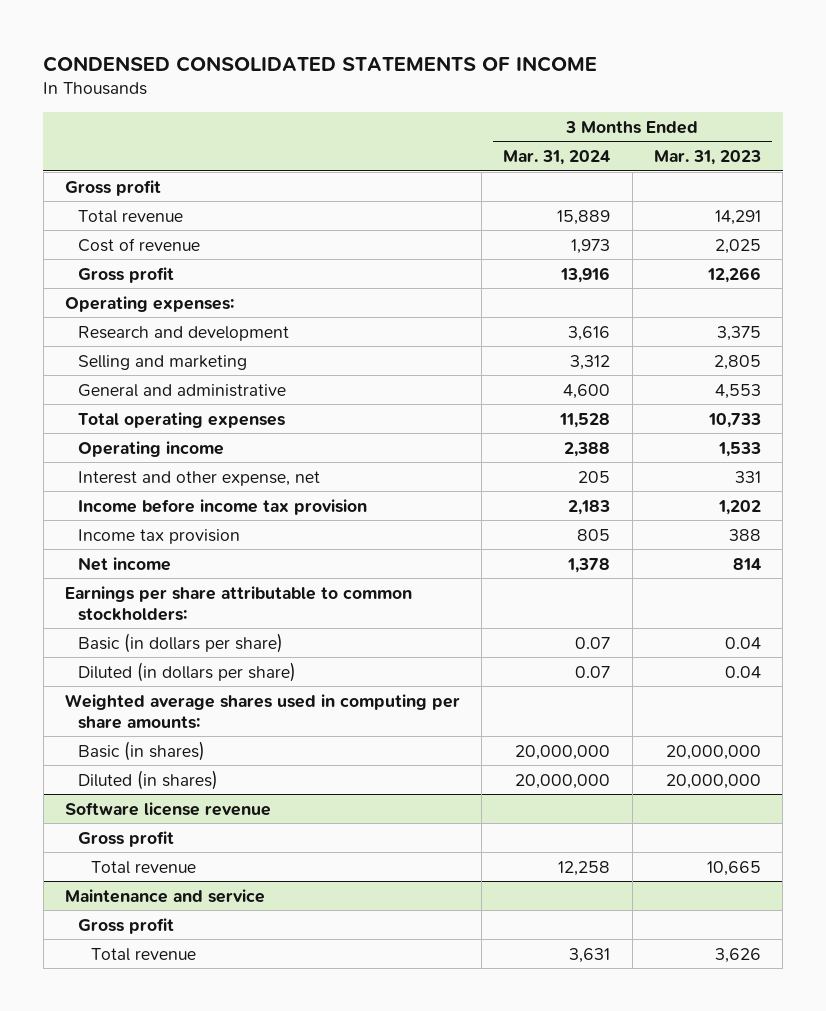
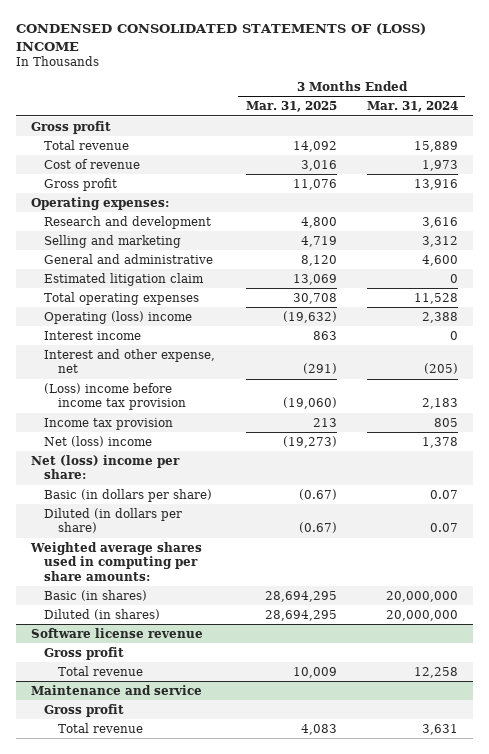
[43,55,598,72] CONDENSED CONSOLIDATED STATEMENTS OF INCOME -> [15,23,426,52] CONDENSED CONSOLIDATED STATEMENTS OF (LOSS) INCOME
[654,149,762,165] Mar. 31, 2023 -> none
none -> [245,101,337,113] Mar. 31, 2025
none -> [44,272,205,286] Estimated litigation claim
[77,440,224,457] Operating income -> [44,310,193,324] Operating (loss) income
none -> [44,330,142,340] Interest income
[578,470,611,483] 205 -> [423,363,458,375] (205)
[77,498,367,515] Income before income tax provision -> [44,382,186,411] (Loss) income before income tax provision
[77,556,171,571] Net income -> [44,435,153,447] Net (loss) income
[64,585,412,621] Earnings per share attributable to common stockholders: -> [30,454,180,480] Net (loss) income per share:

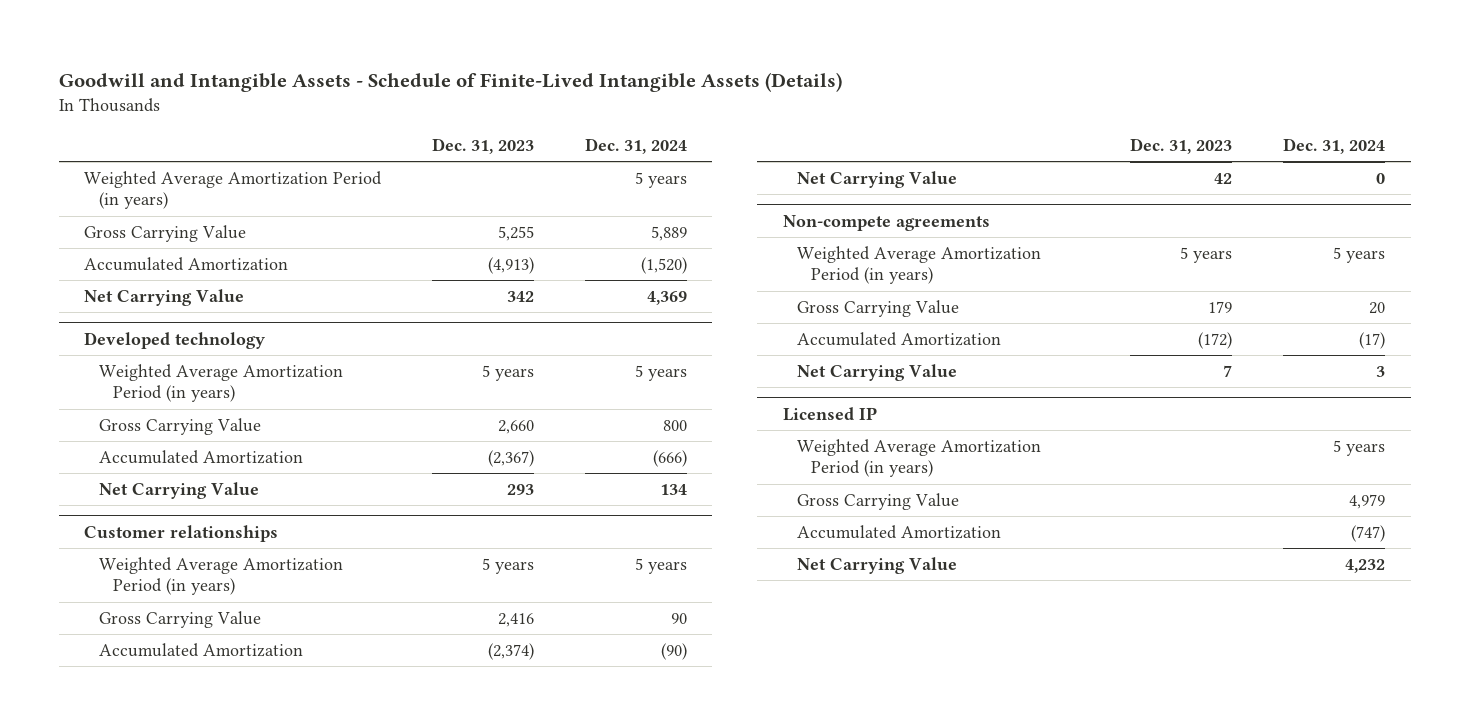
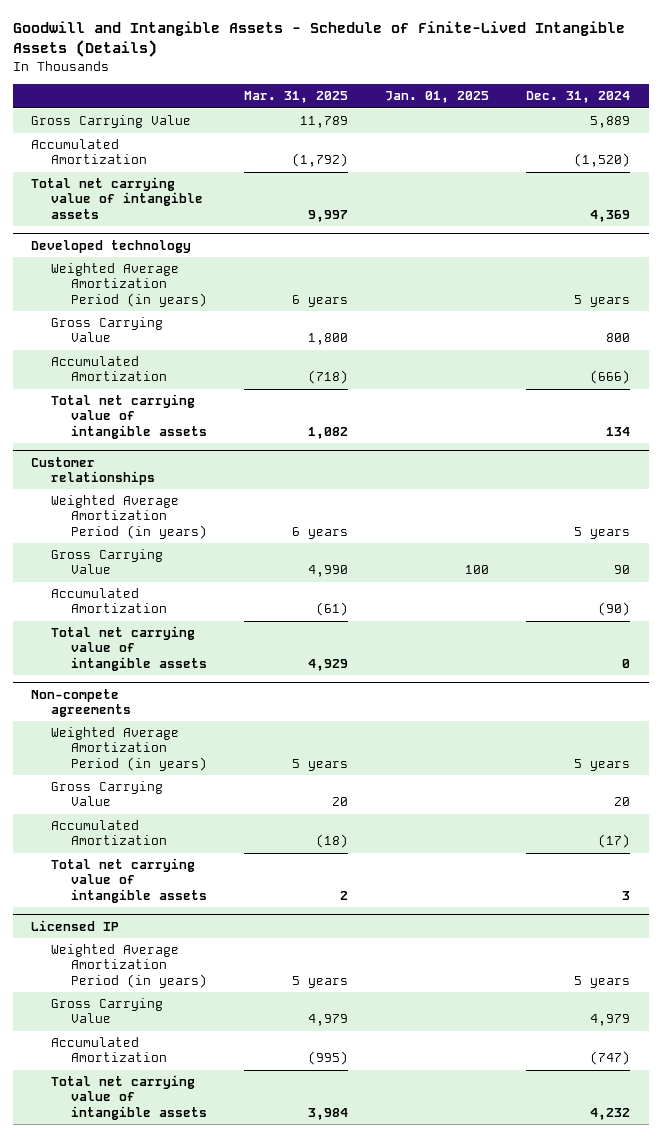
[432,137,535,154] Dec. 31, 2023 -> none
none -> [244,91,349,104] Mar. 31, 2025
none -> [385,91,490,104] Jan. 01, 2025
[84,170,383,210] Weighted Average Amortization Period (in years) -> none
[84,288,245,306] Net Carrying Value -> [31,177,204,219] Total net carrying value of intangible assets
[98,481,259,499] Net Carrying Value -> [51,394,208,439] Total net carrying value of intangible assets
[797,170,958,188] Net Carrying Value -> [51,626,208,671] Total net carrying value of intangible assets
[797,363,958,381] Net Carrying Value -> [51,858,208,903] Total net carrying value of intangible assets
[797,556,958,574] Net Carrying Value -> [51,1075,208,1120] Total net carrying value of intangible assets

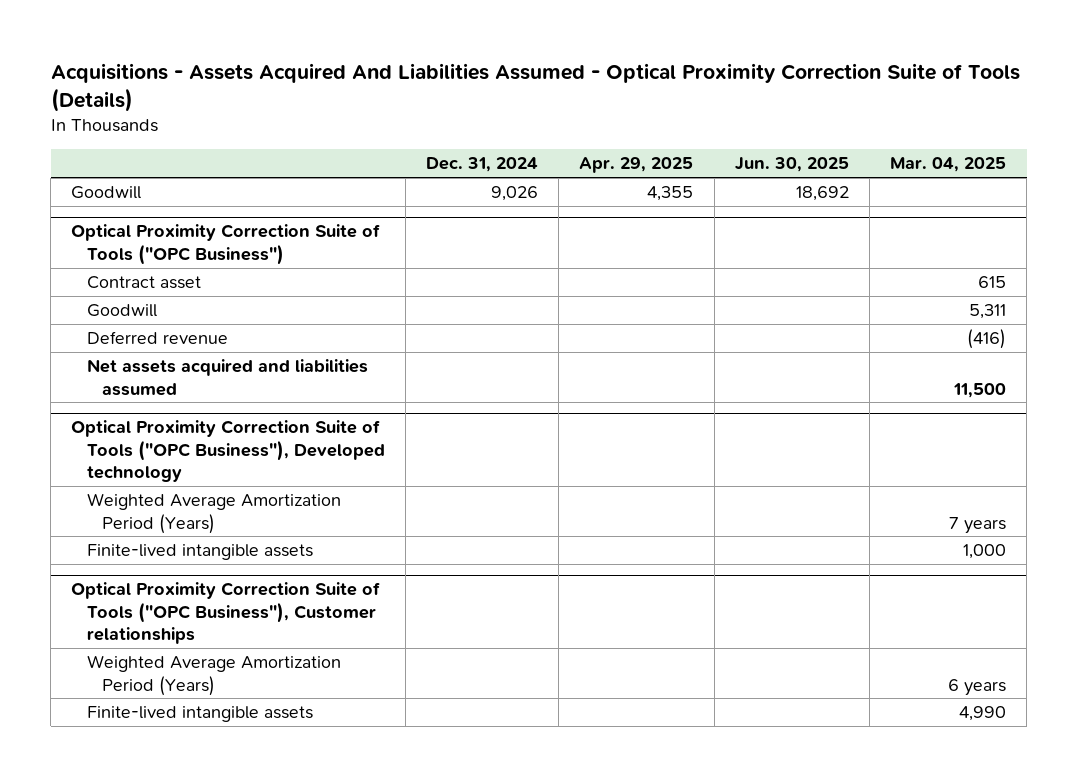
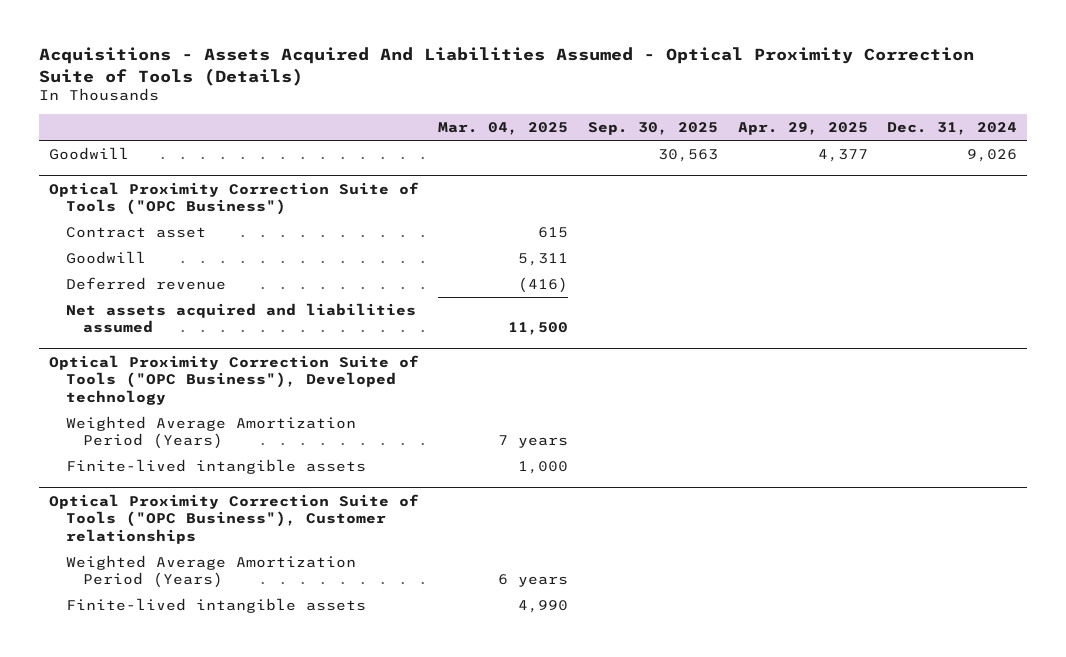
[734,157,849,173] Jun. 30, 2025 -> none
none -> [587,122,718,136] Sep. 30, 2025
[647,186,694,202] 4,355 -> [817,148,868,162] 4,377

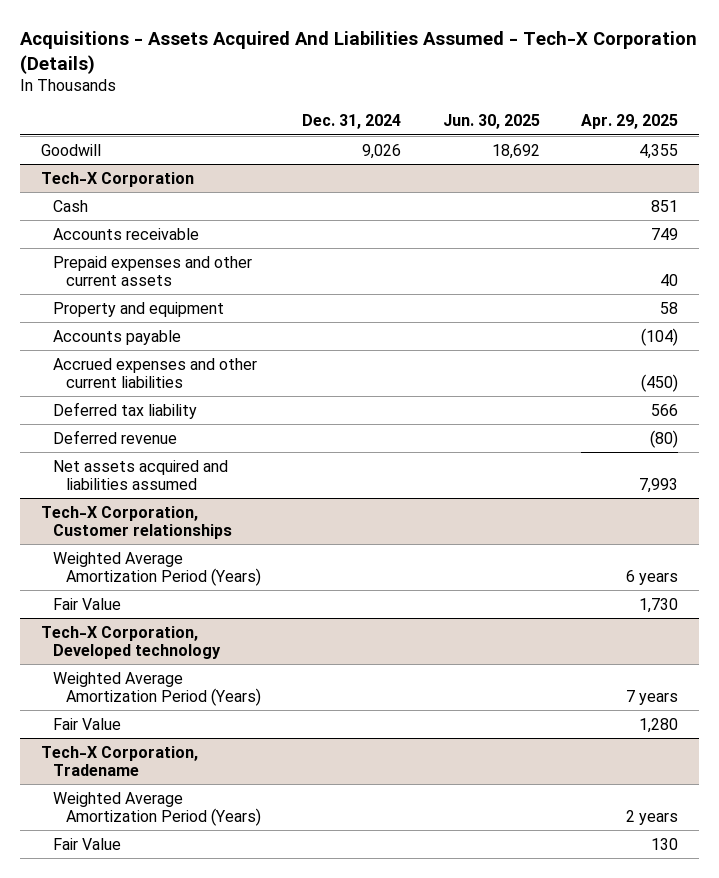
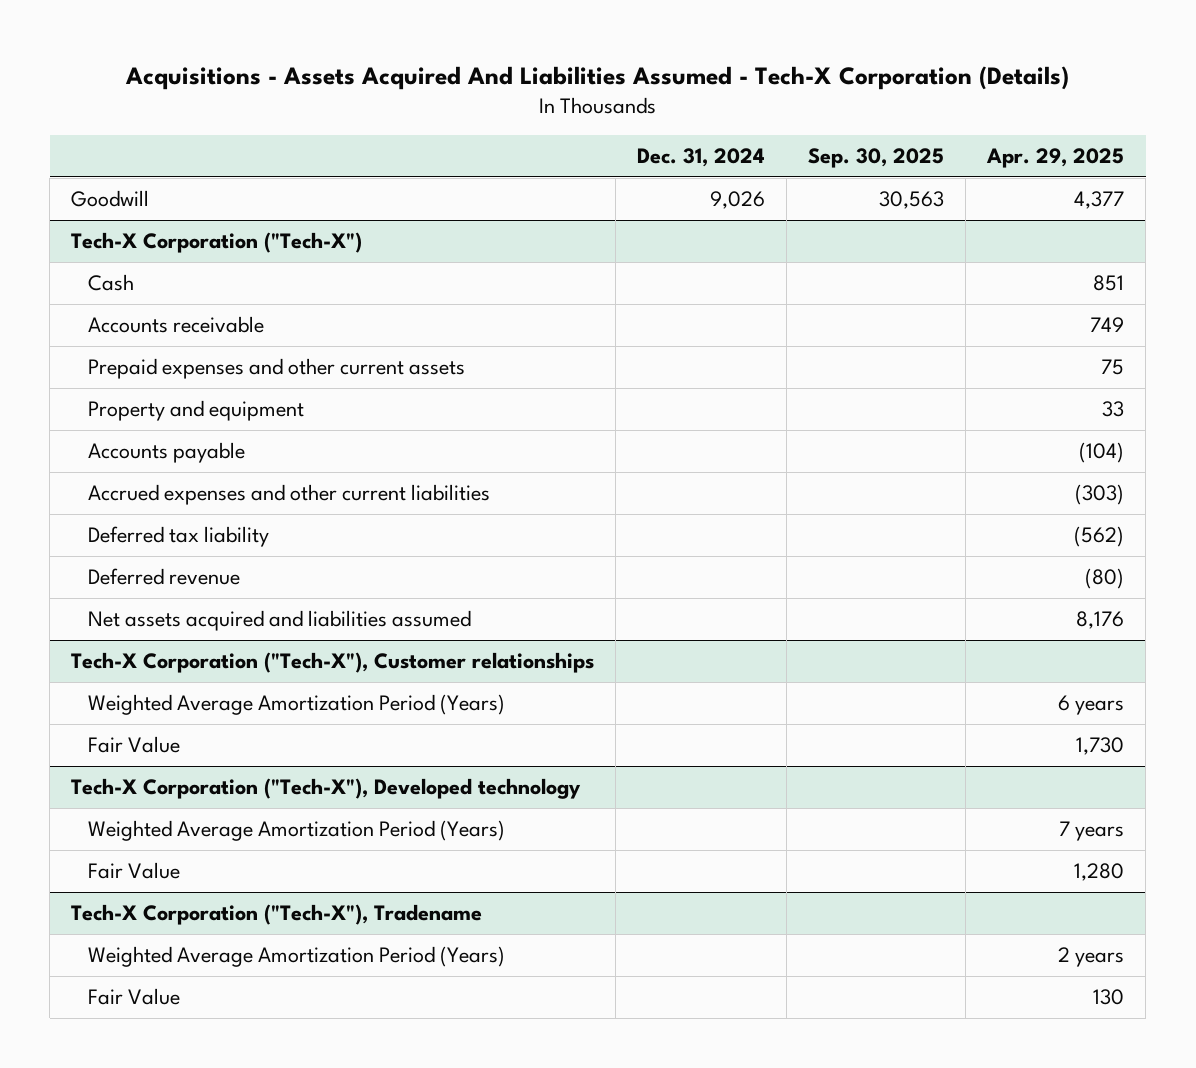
[442,114,540,130] Jun. 30, 2025 -> none
none -> [808,148,945,169] Sep. 30, 2025
[638,143,678,159] 4,355 -> [1074,191,1125,210] 4,377
[40,171,194,187] Tech-X Corporation -> [71,232,363,254] Tech-X Corporation ("Tech-X")
[659,274,678,287] 40 -> [1101,359,1125,376] 75
[659,301,678,314] 58 -> [1102,401,1125,418] 33
[640,374,678,393] (450) -> [1075,484,1125,506] (303)
[650,403,678,416] 566 -> [1074,526,1125,548] (562)
[638,478,678,494] 7,993 -> [1076,611,1125,630] 8,176
[40,505,233,540] Tech-X Corporation, Customer relationships -> [71,652,595,674] Tech-X Corporation ("Tech-X"), Customer relationships
[40,625,222,660] Tech-X Corporation, Developed technology -> [71,778,582,800] Tech-X Corporation ("Tech-X"), Developed technology
[40,745,198,777] Tech-X Corporation, Tradename -> [71,904,483,926] Tech-X Corporation ("Tech-X"), Tradename

